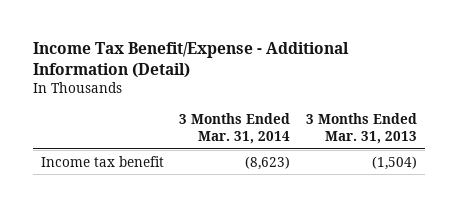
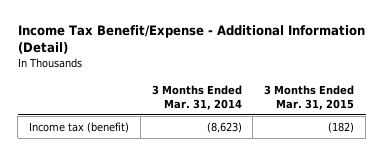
[306,112,418,145] 3 Months Ended Mar. 31, 2013 -> none
none -> [264,84,355,110] 3 Months Ended Mar. 31, 2015
[40,156,164,168] Income tax benefit -> [28,122,129,134] Income tax (benefit)

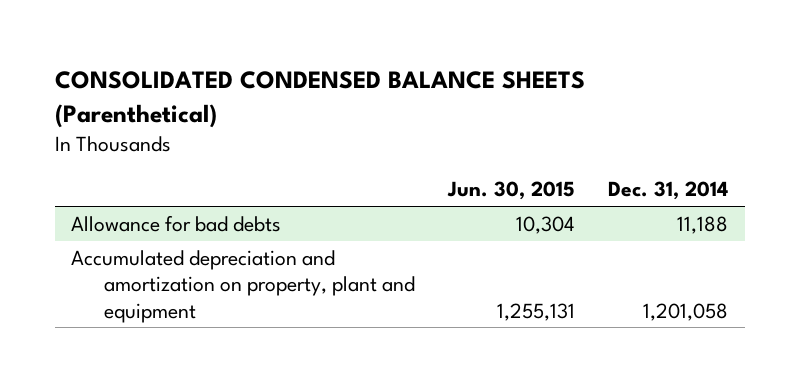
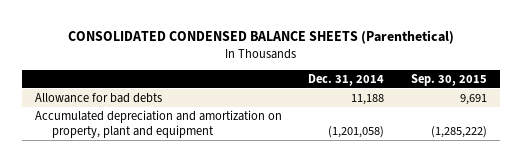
[447,181,576,201] Jun. 30, 2015 -> none
none -> [410,73,487,86] Sep. 30, 2015
[643,302,729,321] 1,201,058 -> [328,126,385,139] (1,201,058)

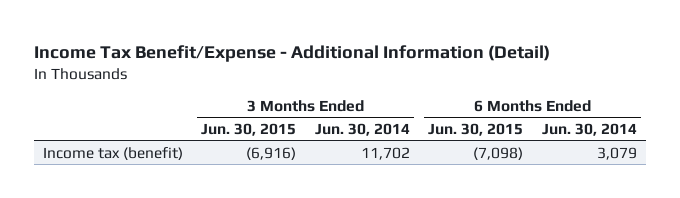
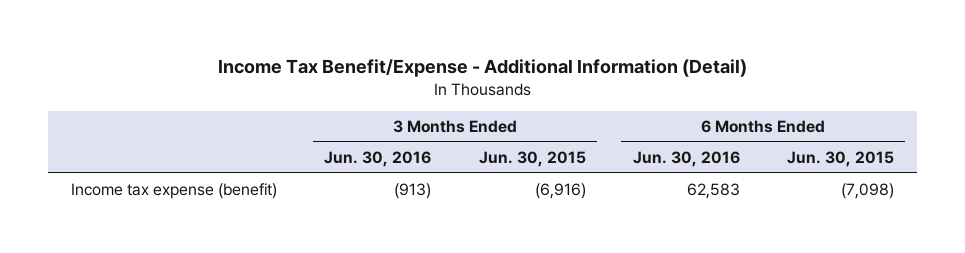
[314,122,410,136] Jun. 30, 2014 -> none
[541,122,637,136] Jun. 30, 2014 -> none
none -> [324,150,432,167] Jun. 30, 2016
none -> [632,150,740,167] Jun. 30, 2016
[43,146,184,160] Income tax (benefit) -> [71,183,278,200] Income tax expense (benefit)

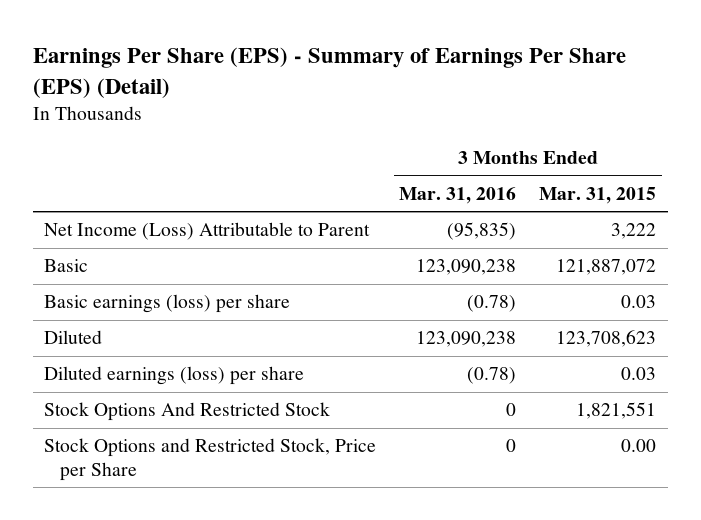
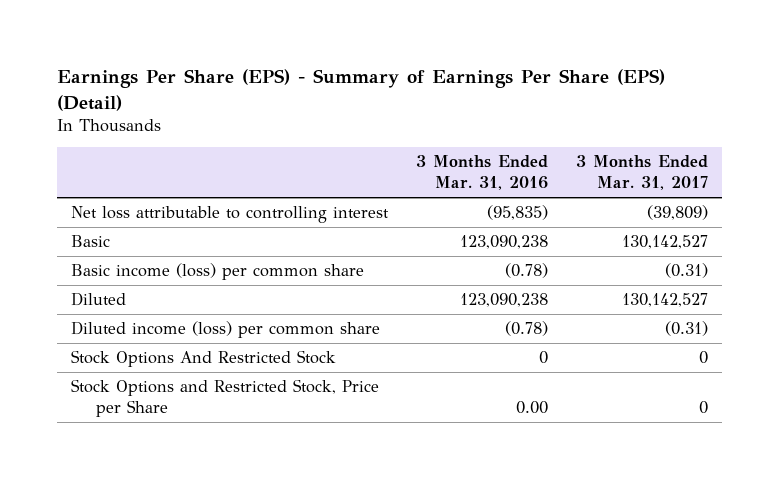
[539,186,657,204] Mar. 31, 2015 -> none
none -> [576,155,709,191] 3 Months Ended Mar. 31, 2017
[44,222,371,241] Net Income (Loss) Attributable to Parent -> [71,206,390,224] Net loss attributable to controlling interest
[44,294,291,314] Basic earnings (loss) per share -> [71,263,365,281] Basic income (loss) per common share
[44,366,305,386] Diluted earnings (loss) per share -> [71,321,381,339] Diluted income (loss) per common share
[506,439,517,453] 0 -> [516,401,549,415] 0.00

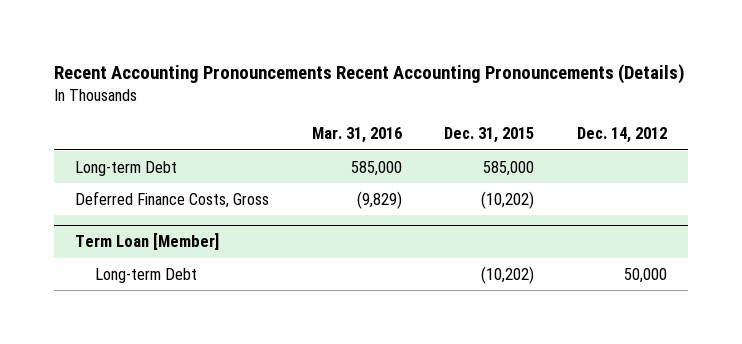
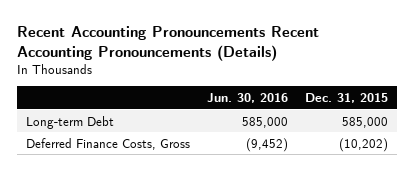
[311,127,402,144] Mar. 31, 2016 -> none
[576,127,667,144] Dec. 14, 2012 -> none
none -> [206,92,288,103] Jun. 30, 2016
[75,233,220,251] Term Loan [Member] -> none
[95,267,198,283] Long-term Debt -> none

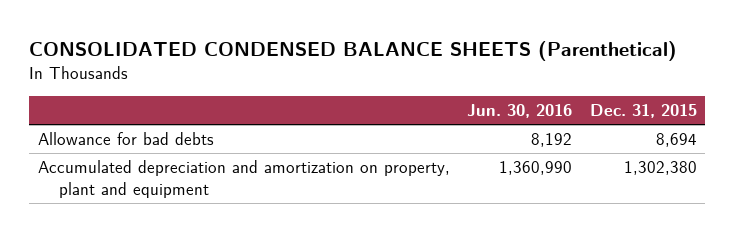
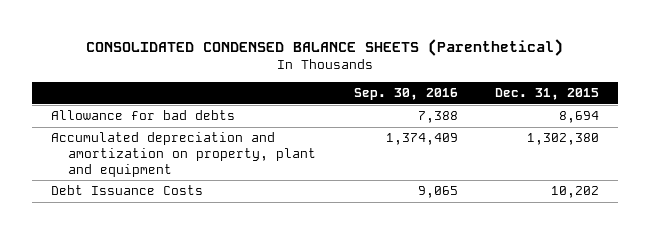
[467,104,573,119] Jun. 30, 2016 -> none
none -> [353,88,458,101] Sep. 30, 2016
none -> [50,185,203,196] Debt Issuance Costs

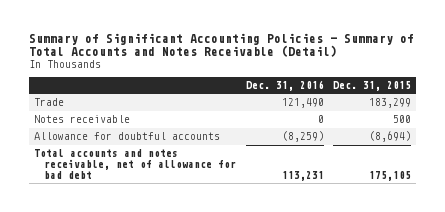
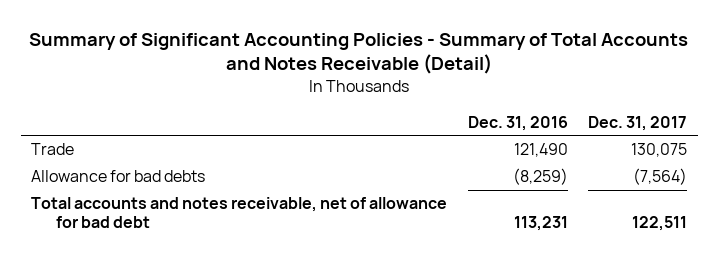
[333,80,412,91] Dec. 31, 2015 -> none
none -> [588,115,688,131] Dec. 31, 2017
[33,115,130,124] Notes receivable -> none
[33,132,220,141] Allowance for doubtful accounts -> [30,170,205,183] Allowance for bad debts

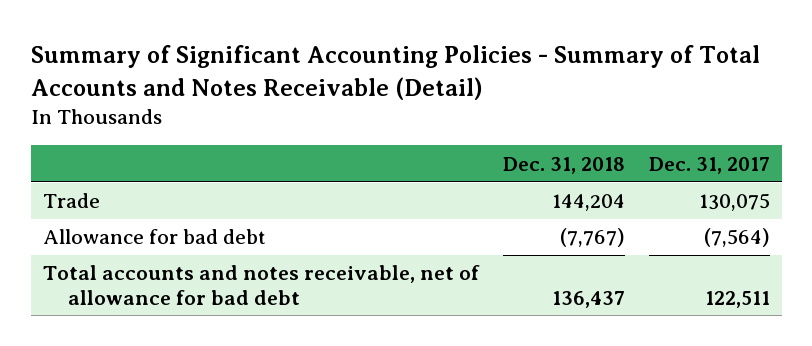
[467,115,568,131] Dec. 31, 2016 -> none
none -> [502,156,625,174] Dec. 31, 2018
[30,170,205,183] Allowance for bad debts -> [42,229,266,245] Allowance for bad debt

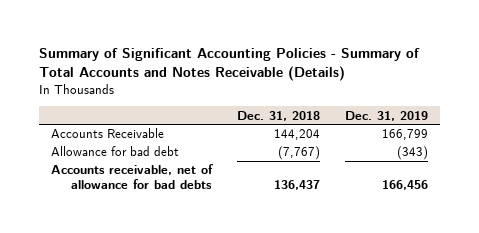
[30,45,760,101] Summary of Significant Accounting Policies - Summary of Total Accounts and Notes Receivable (Detail) -> [38,47,420,82] Summary of Significant Accounting Policies - Summary of Total Accounts and Notes Receivable (Details)
[648,156,770,174] Dec. 31, 2017 -> none
none -> [344,110,428,121] Dec. 31, 2019
[42,193,100,209] Trade -> [51,128,165,139] Accounts Receivable
[42,265,480,305] Total accounts and notes receivable, net of allowance for bad debt -> [51,164,214,189] Accounts receivable, net of allowance for bad debts

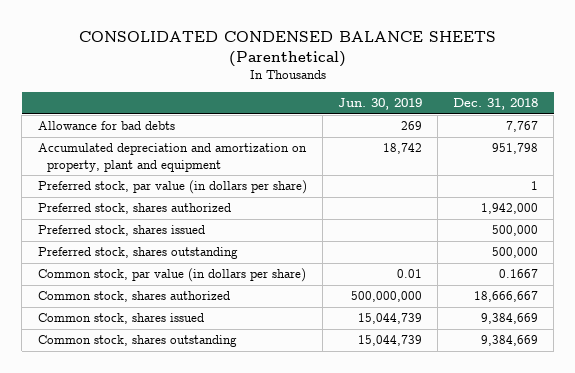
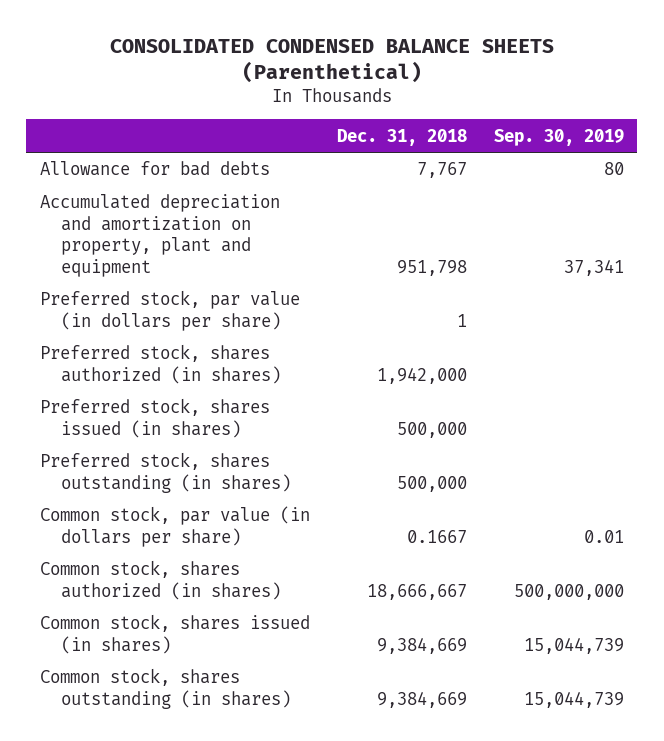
[337,98,422,111] Jun. 30, 2019 -> none
none -> [493,128,624,146] Sep. 30, 2019
[37,203,231,215] Preferred stock, shares authorized -> [39,344,281,384] Preferred stock, shares authorized (in shares)
[37,225,205,237] Preferred stock, shares issued -> [39,398,270,438] Preferred stock, shares issued (in shares)
[37,247,238,260] Preferred stock, shares outstanding -> [39,452,291,493] Preferred stock, shares outstanding (in shares)
[37,291,230,303] Common stock, shares authorized -> [39,560,281,600] Common stock, shares authorized (in shares)
[37,313,204,325] Common stock, shares issued -> [39,614,310,654] Common stock, shares issued (in shares)
[37,335,237,348] Common stock, shares outstanding -> [39,668,291,709] Common stock, shares outstanding (in shares)

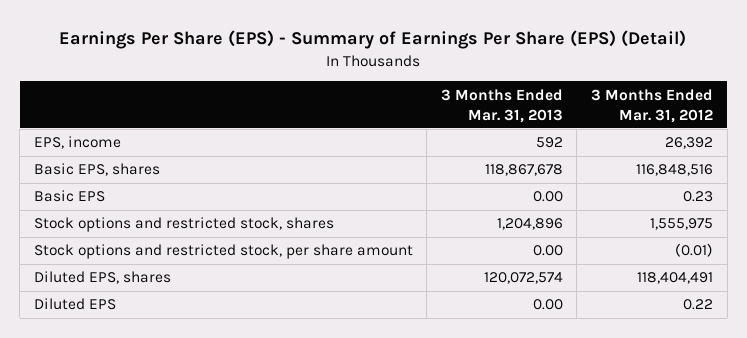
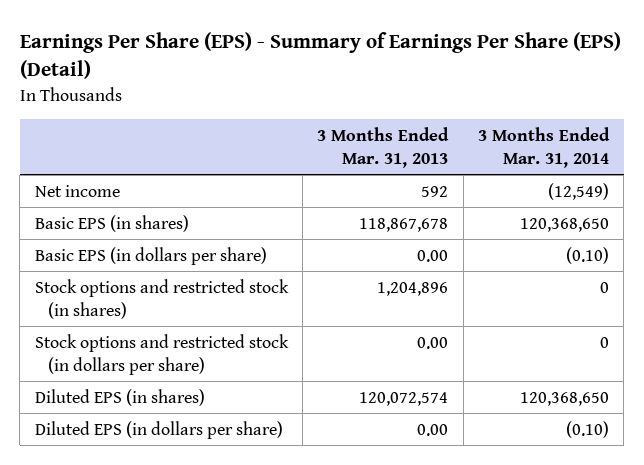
[591,88,714,123] 3 Months Ended Mar. 31, 2012 -> none
none -> [478,126,611,168] 3 Months Ended Mar. 31, 2014
[33,136,121,150] EPS, income -> [34,184,120,197] Net income
[33,163,160,177] Basic EPS, shares -> [34,214,189,232] Basic EPS (in shares)
[33,190,105,203] Basic EPS -> [34,246,267,265] Basic EPS (in dollars per share)
[33,217,334,233] Stock options and restricted stock, shares -> [34,278,289,319] Stock options and restricted stock (in shares)
[33,244,413,260] Stock options and restricted stock, per share amount -> [34,333,289,375] Stock options and restricted stock (in dollars per share)
[33,271,171,285] Diluted EPS, shares -> [34,388,205,406] Diluted EPS (in shares)
[33,298,116,311] Diluted EPS -> [34,420,283,439] Diluted EPS (in dollars per share)

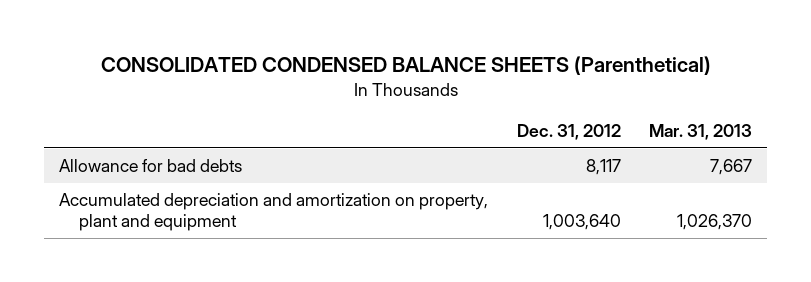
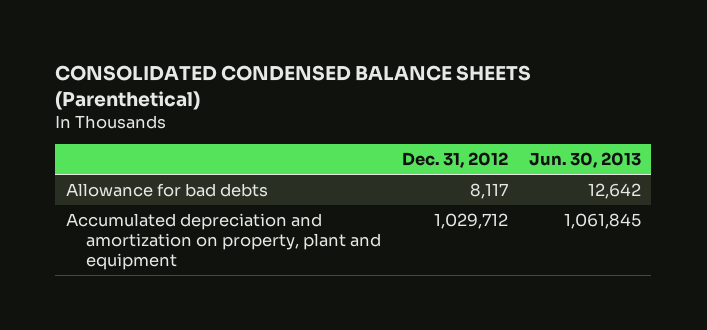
[649,123,753,140] Mar. 31, 2013 -> none
none -> [528,152,641,169] Jun. 30, 2013
[542,214,621,231] 1,003,640 -> [433,212,508,229] 1,029,712

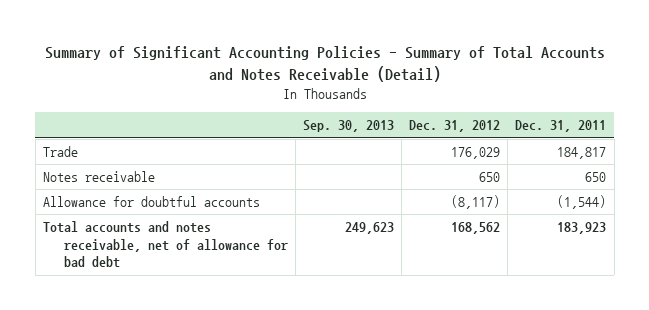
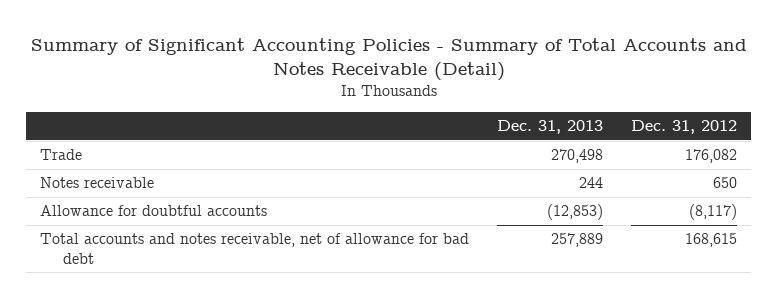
[302,120,394,133] Sep. 30, 2013 -> none
[515,120,607,133] Dec. 31, 2011 -> none
none -> [497,120,604,135] Dec. 31, 2013
[451,147,501,160] 176,029 -> [684,149,737,164] 176,082
[451,222,501,235] 168,562 -> [684,233,737,248] 168,615

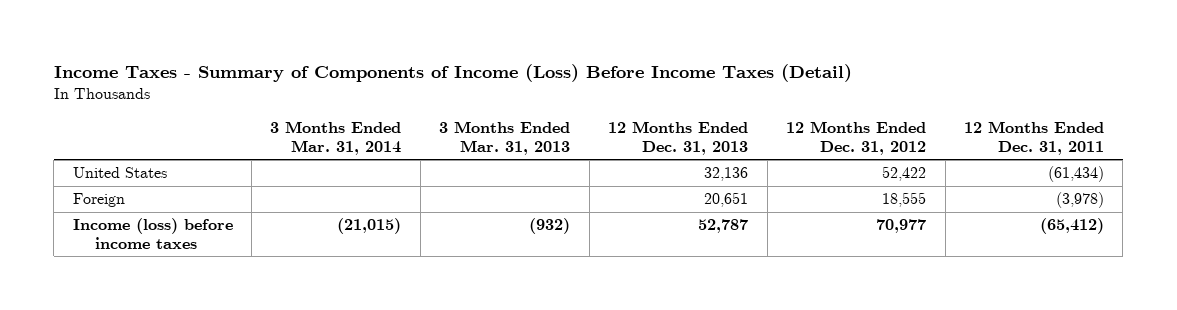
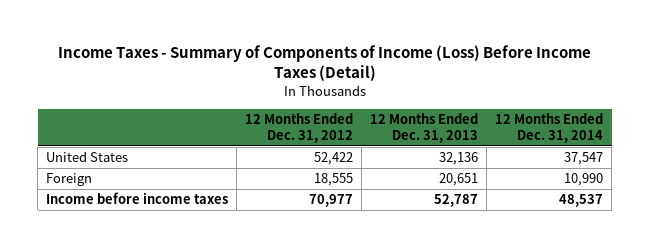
[270,121,402,155] 3 Months Ended Mar. 31, 2014 -> none
[439,121,571,155] 3 Months Ended Mar. 31, 2013 -> none
[963,121,1104,155] 12 Months Ended Dec. 31, 2011 -> none
none -> [495,113,604,143] 12 Months Ended Dec. 31, 2014
[72,218,233,249] Income (loss) before income taxes -> [46,192,229,205] Income before income taxes

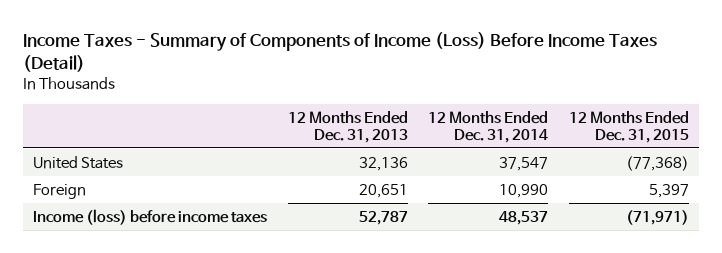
[245,113,354,143] 12 Months Ended Dec. 31, 2012 -> none
none -> [568,110,689,143] 12 Months Ended Dec. 31, 2015
[46,192,229,205] Income before income taxes -> [33,208,268,225] Income (loss) before income taxes

